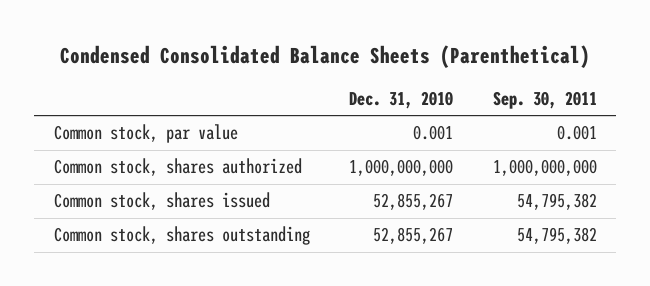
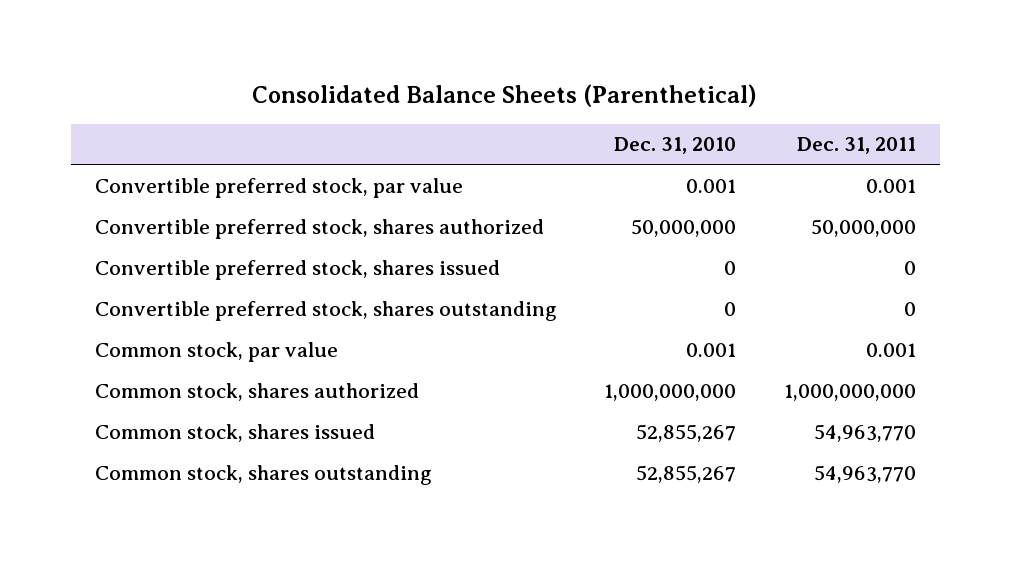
[60,44,591,68] Condensed Consolidated Balance Sheets (Parenthetical) -> [252,84,758,108] Consolidated Balance Sheets (Parenthetical)
[492,90,597,109] Sep. 30, 2011 -> none
none -> [797,137,917,155] Dec. 31, 2011
none -> [94,178,463,199] Convertible preferred stock, par value
none -> [94,219,544,240] Convertible preferred stock, shares authorized
none -> [94,260,500,281] Convertible preferred stock, shares issued
none -> [94,301,557,322] Convertible preferred stock, shares outstanding

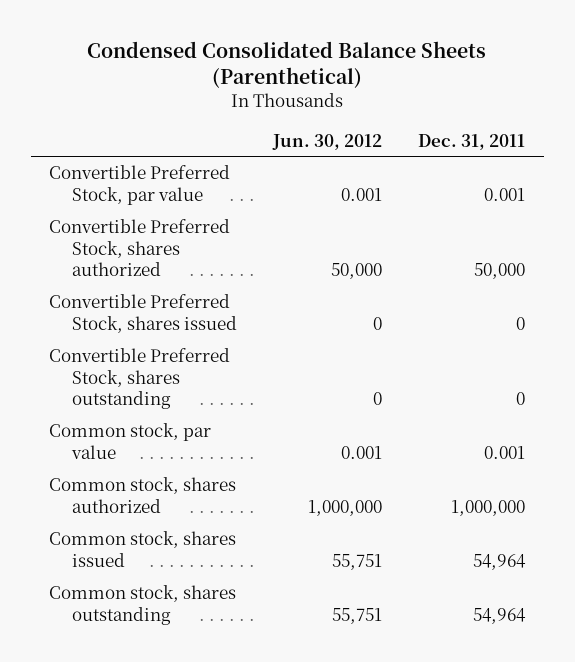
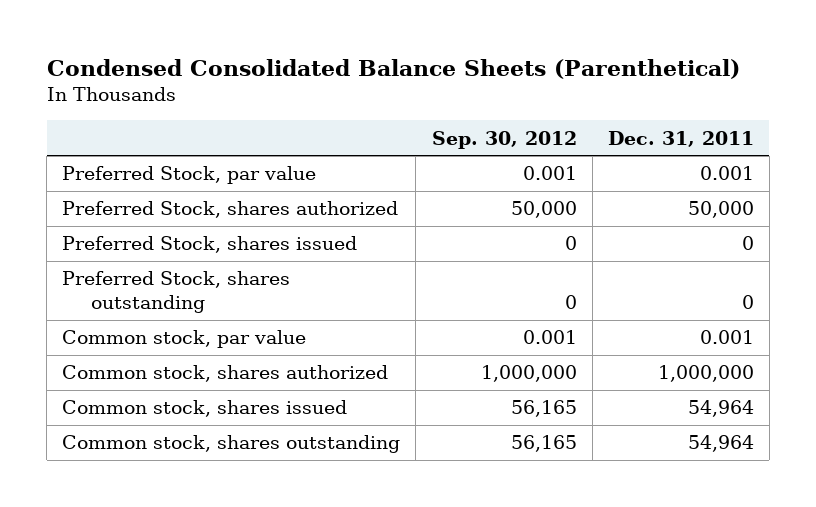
[272,133,383,150] Jun. 30, 2012 -> none
none -> [431,130,577,149] Sep. 30, 2012
[49,165,231,205] Convertible Preferred Stock, par value -> [62,166,317,185] Preferred Stock, par value
[49,219,231,277] Convertible Preferred Stock, shares authorized -> [62,201,399,219] Preferred Stock, shares authorized
[49,294,237,333] Convertible Preferred Stock, shares issued -> [62,236,358,254] Preferred Stock, shares issued
[49,348,231,410] Convertible Preferred Stock, shares outstanding -> [62,271,291,313] Preferred Stock, shares outstanding

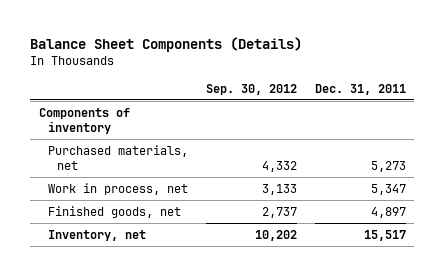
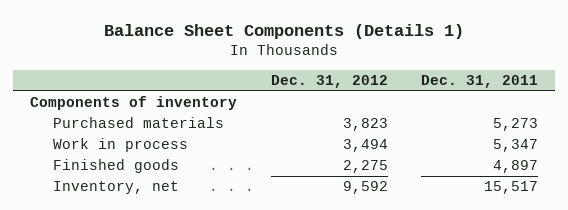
[30,36,303,52] Balance Sheet Components (Details) -> [104,23,465,39] Balance Sheet Components (Details 1)
[205,83,297,95] Sep. 30, 2012 -> none
none -> [270,75,388,89] Dec. 31, 2012
[48,144,189,171] Purchased materials, net -> [52,117,224,129] Purchased materials
[48,182,189,195] Work in process, net -> [52,138,188,153] Work in process
[48,205,182,218] Finished goods, net -> [52,159,179,174] Finished goods

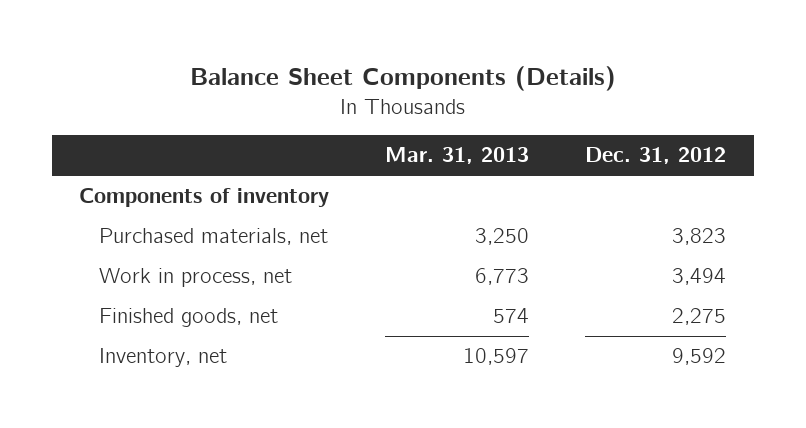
[104,23,465,39] Balance Sheet Components (Details 1) -> [189,65,616,91] Balance Sheet Components (Details)
[421,75,539,89] Dec. 31, 2011 -> none
none -> [385,147,530,165] Mar. 31, 2013
[52,117,224,129] Purchased materials -> [98,228,328,246] Purchased materials, net
[52,138,188,153] Work in process -> [98,268,292,288] Work in process, net
[52,159,179,174] Finished goods -> [98,308,278,328] Finished goods, net

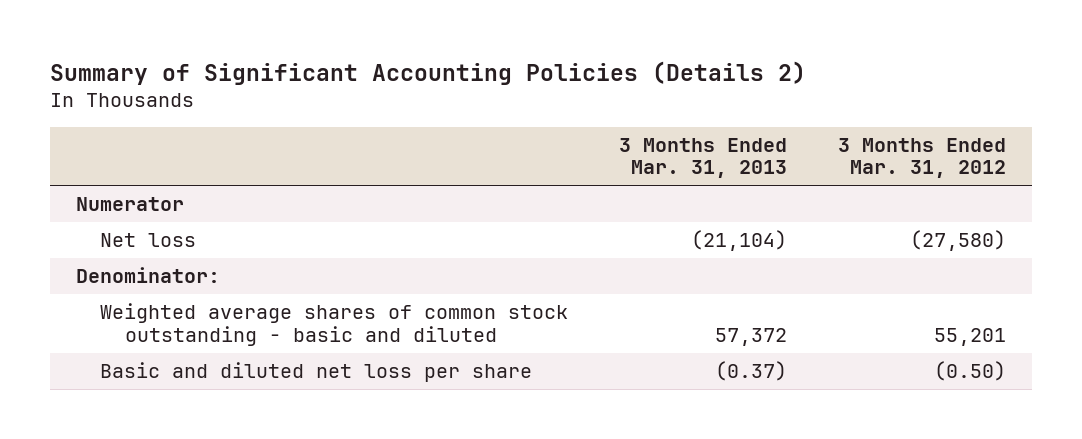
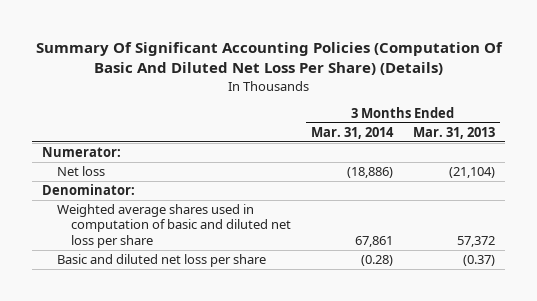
[50,60,807,85] Summary of Significant Accounting Policies (Details 2) -> [35,41,503,75] Summary Of Significant Accounting Policies (Computation Of Basic And Diluted Net Loss Per Share) (Details)
[838,137,1007,179] 3 Months Ended Mar. 31, 2012 -> none
none -> [311,126,395,139] Mar. 31, 2014
[75,196,184,211] Numerator -> [42,147,122,158] Numerator:
[100,302,569,346] Weighted average shares of common stock outstanding - basic and diluted -> [56,204,292,248] Weighted average shares used in computation of basic and diluted net loss per share

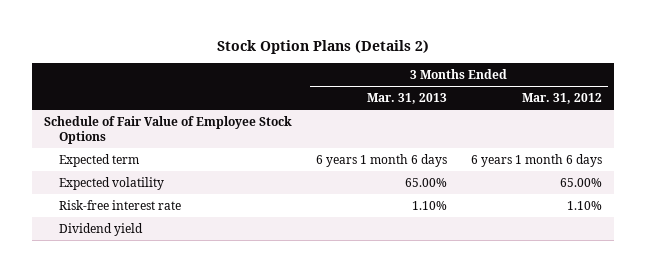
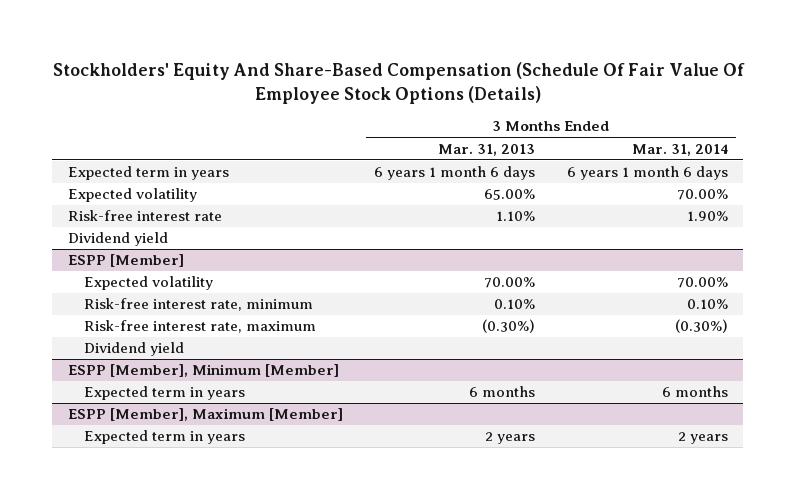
[217,40,430,55] Stock Option Plans (Details 2) -> [52,61,745,104] Stockholders' Equity And Share-Based Compensation (Schedule Of Fair Value Of Employee Stock Options (Details)
[521,92,602,104] Mar. 31, 2012 -> none
none -> [631,143,728,156] Mar. 31, 2014
[44,115,293,145] Schedule of Fair Value of Employee Stock Options -> none
[59,153,140,167] Expected term -> [67,166,229,181] Expected term in years
none -> [67,254,184,268] ESPP [Member]
none -> [83,276,213,291] Expected volatility
none -> [83,298,313,312] Risk-free interest rate, minimum
none -> [83,320,316,334] Risk-free interest rate, maximum
none -> [83,342,184,357] Dividend yield
none -> [67,364,339,378] ESPP [Member], Minimum [Member]
none -> [83,386,245,401] Expected term in years
none -> [67,408,343,422] ESPP [Member], Maximum [Member]
none -> [83,430,245,445] Expected term in years

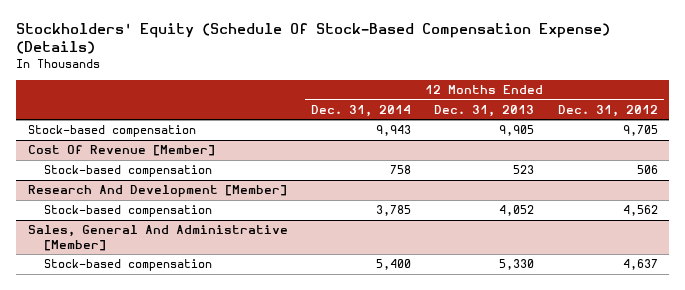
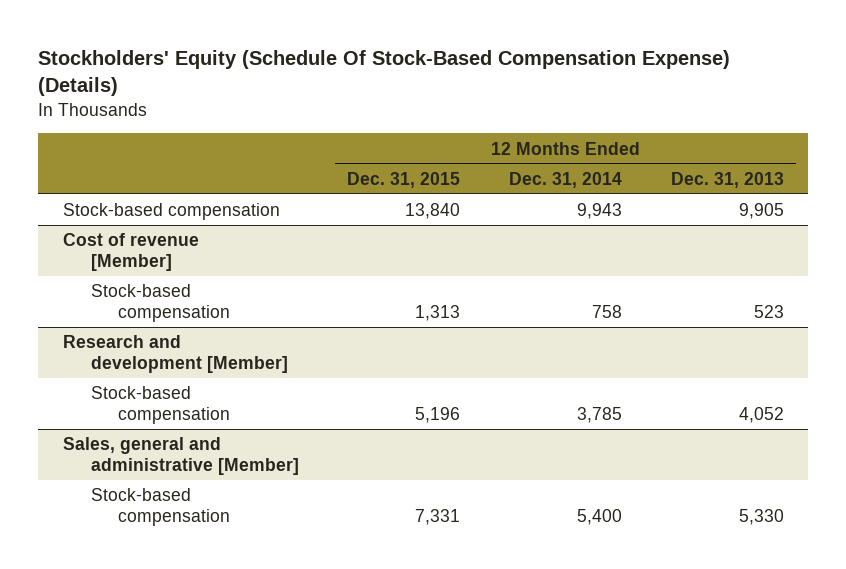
[557,105,658,118] Dec. 31, 2012 -> none
none -> [347,171,461,188] Dec. 31, 2015
[27,145,215,157] Cost Of Revenue [Member] -> [62,233,199,272] Cost of revenue [Member]
[27,185,287,198] Research And Development [Member] -> [62,335,288,374] Research and development [Member]
[27,225,288,251] Sales, General And Administrative [Member] -> [62,437,299,476] Sales, general and administrative [Member]

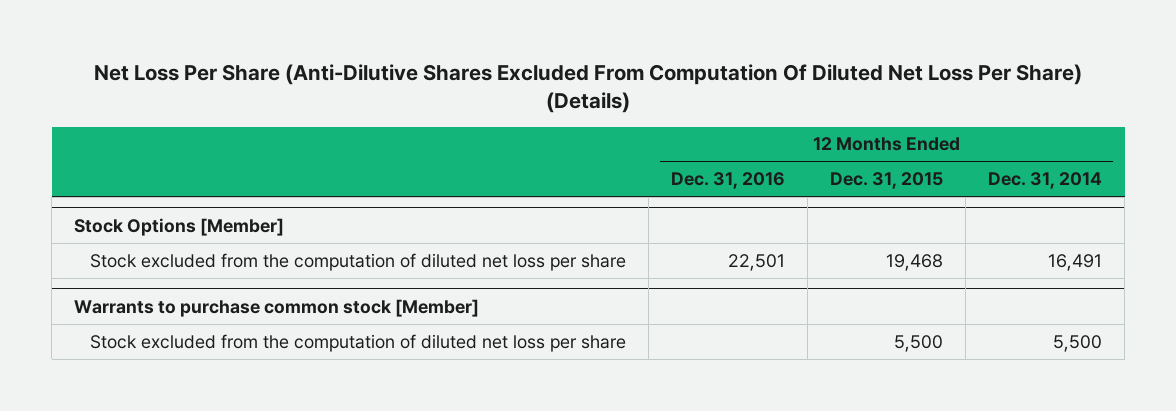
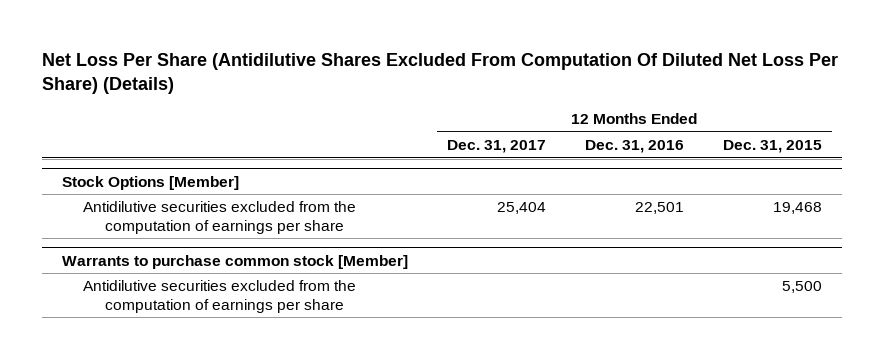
[94,64,1083,114] Net Loss Per Share (Anti-Dilutive Shares Excluded From Computation Of Diluted Net Loss Per Share) (Details) -> [42,53,839,95] Net Loss Per Share (Antidilutive Shares Excluded From Computation Of Diluted Net Loss Per Share) (Details)
[988,172,1103,190] Dec. 31, 2014 -> none
none -> [446,139,546,153] Dec. 31, 2017
[90,252,627,271] Stock excluded from the computation of diluted net loss per share -> [83,201,357,234] Antidilutive securities excluded from the computation of earnings per share
[90,333,627,352] Stock excluded from the computation of diluted net loss per share -> [83,280,357,313] Antidilutive securities excluded from the computation of earnings per share

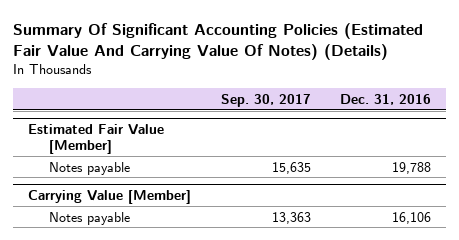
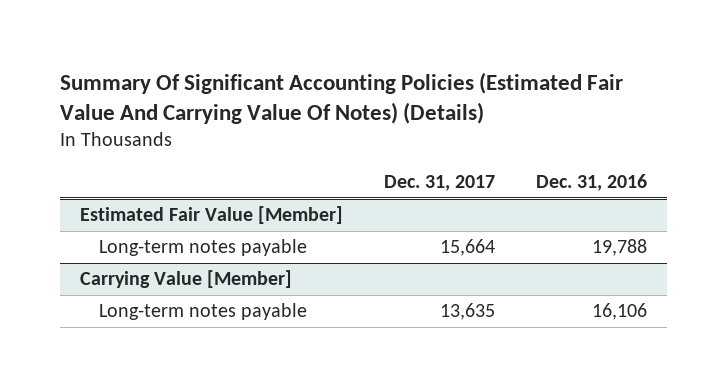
[220,93,311,107] Sep. 30, 2017 -> none
none -> [384,174,496,191] Dec. 31, 2017
[49,161,131,175] Notes payable -> [98,239,307,257] Long-term notes payable
[49,211,131,225] Notes payable -> [98,303,307,321] Long-term notes payable

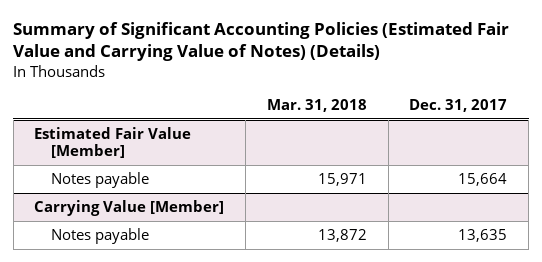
[59,72,623,125] Summary Of Significant Accounting Policies (Estimated Fair Value And Carrying Value Of Notes) (Details) -> [13,22,510,62] Summary of Significant Accounting Policies (Estimated Fair Value and Carrying Value of Notes) (Details)
[536,173,648,191] Dec. 31, 2016 -> none
none -> [266,98,367,112] Mar. 31, 2018
[98,239,307,257] Long-term notes payable -> [51,172,150,189] Notes payable
[98,303,307,321] Long-term notes payable -> [51,228,150,245] Notes payable

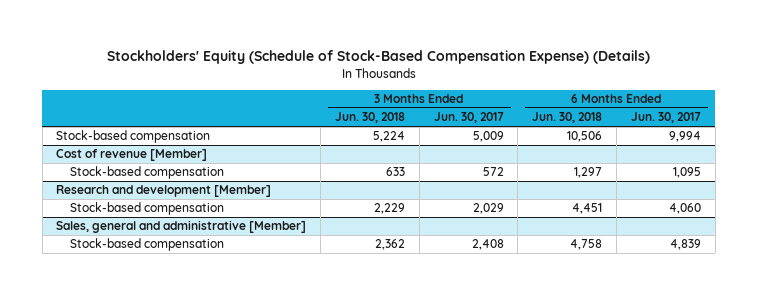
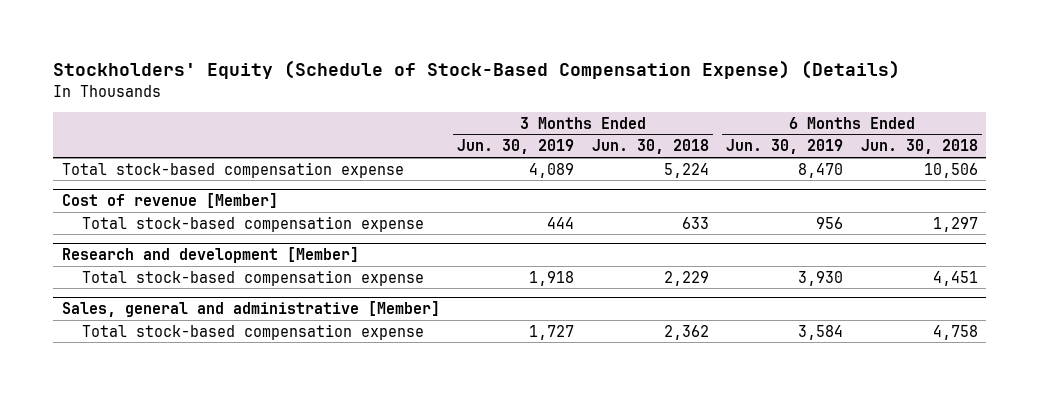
[433,112,504,124] Jun. 30, 2017 -> none
[630,112,701,124] Jun. 30, 2017 -> none
none -> [457,139,575,155] Jun. 30, 2019
none -> [726,139,844,155] Jun. 30, 2019
[56,130,211,144] Stock-based compensation -> [61,161,404,178] Total stock-based compensation expense
[70,166,225,180] Stock-based compensation -> [81,215,424,232] Total stock-based compensation expense
[70,202,225,216] Stock-based compensation -> [81,269,424,286] Total stock-based compensation expense
[70,238,225,252] Stock-based compensation -> [81,323,424,340] Total stock-based compensation expense

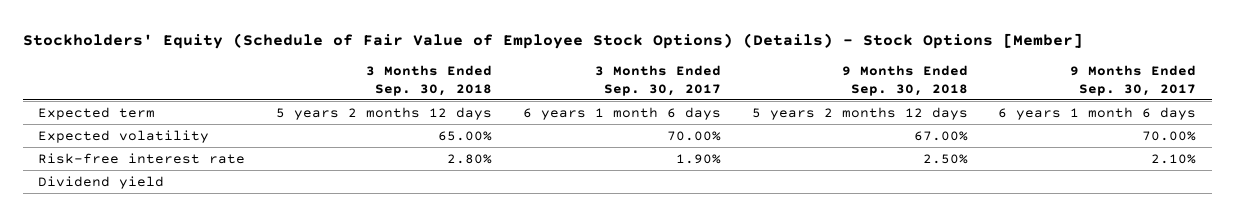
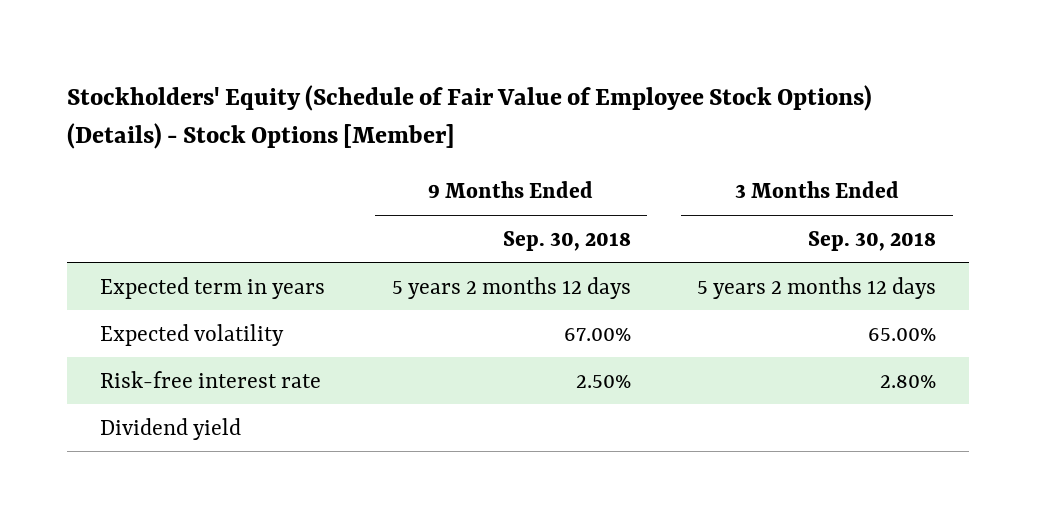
[594,65,721,96] 3 Months Ended Sep. 30, 2017 -> none
[1070,65,1197,96] 9 Months Ended Sep. 30, 2017 -> none
[38,106,156,120] Expected term -> [100,276,326,299] Expected term in years

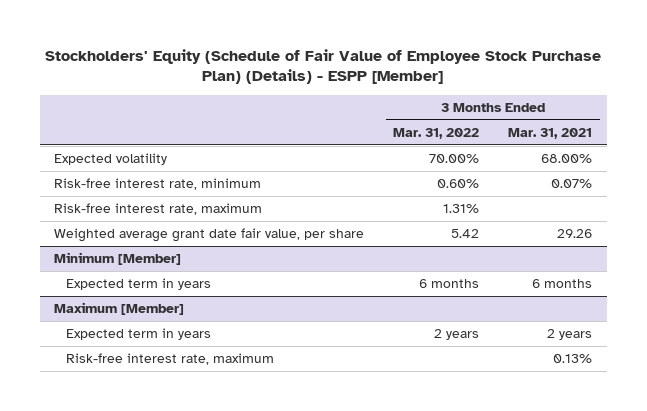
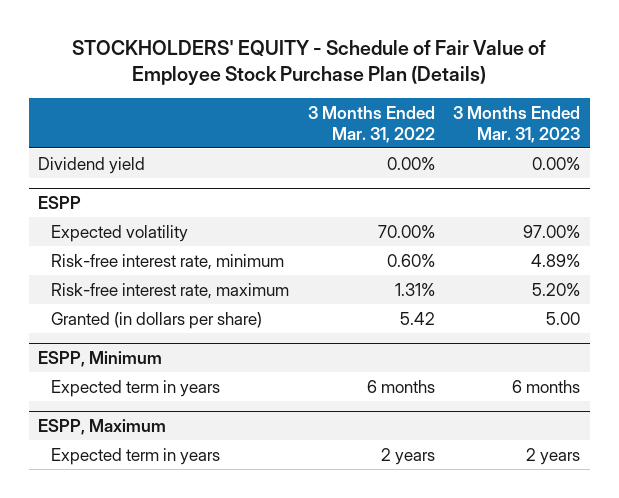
[45,48,602,85] Stockholders' Equity (Schedule of Fair Value of Employee Stock Purchase Plan) (Details) - ESPP [Member] -> [72,40,547,86] STOCKHOLDERS' EQUITY - Schedule of Fair Value of Employee Stock Purchase Plan (Details)
[508,127,593,139] Mar. 31, 2021 -> none
none -> [453,105,581,143] 3 Months Ended Mar. 31, 2023
none -> [38,156,146,174] Dividend yield
none -> [38,196,82,210] ESPP
[54,252,182,266] Minimum [Member] -> none
[54,228,365,243] Weighted average grant date fair value, per share -> [50,311,262,329] Granted (in dollars per share)
none -> [38,351,163,368] ESPP, Minimum
[54,302,185,316] Maximum [Member] -> none
none -> [38,419,167,436] ESPP, Maximum
[66,353,275,366] Risk-free interest rate, maximum -> none

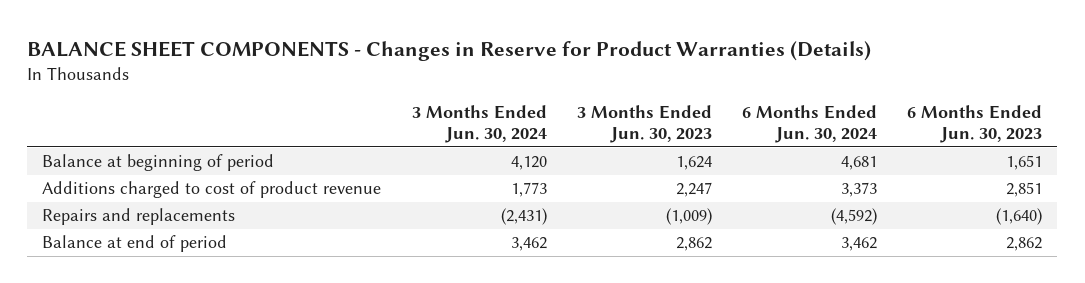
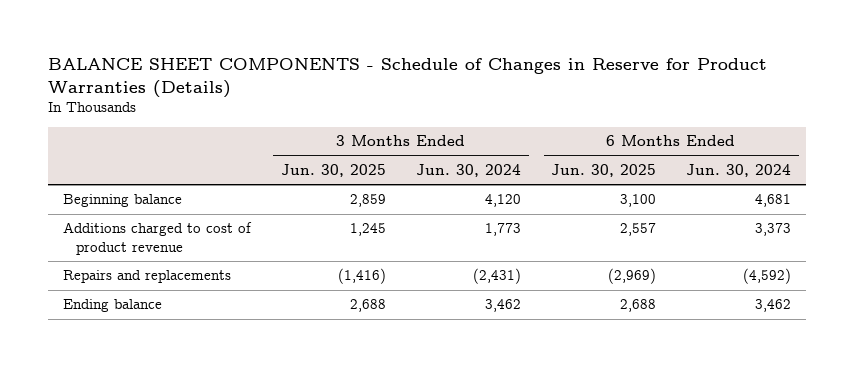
[27,40,872,61] BALANCE SHEET COMPONENTS - Changes in Reserve for Product Warranties (Details) -> [47,58,767,98] BALANCE SHEET COMPONENTS - Schedule of Changes in Reserve for Product Warranties (Details)
[576,104,712,143] 3 Months Ended Jun. 30, 2023 -> none
[907,104,1043,143] 6 Months Ended Jun. 30, 2023 -> none
none -> [280,164,386,178] Jun. 30, 2025
none -> [551,164,657,178] Jun. 30, 2025
[42,154,275,172] Balance at beginning of period -> [62,194,182,208] Beginning balance
[42,235,228,253] Balance at end of period -> [62,299,162,313] Ending balance

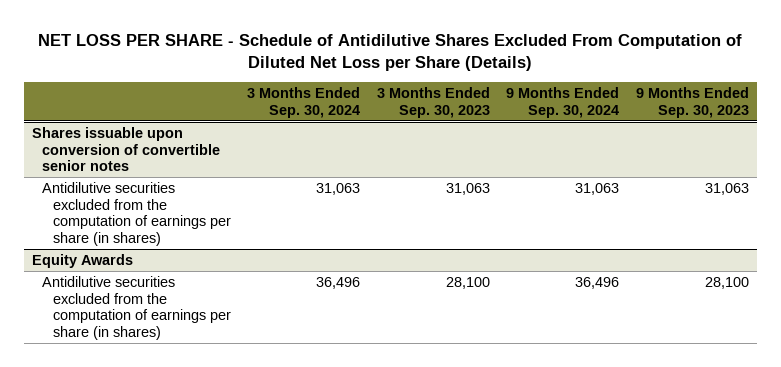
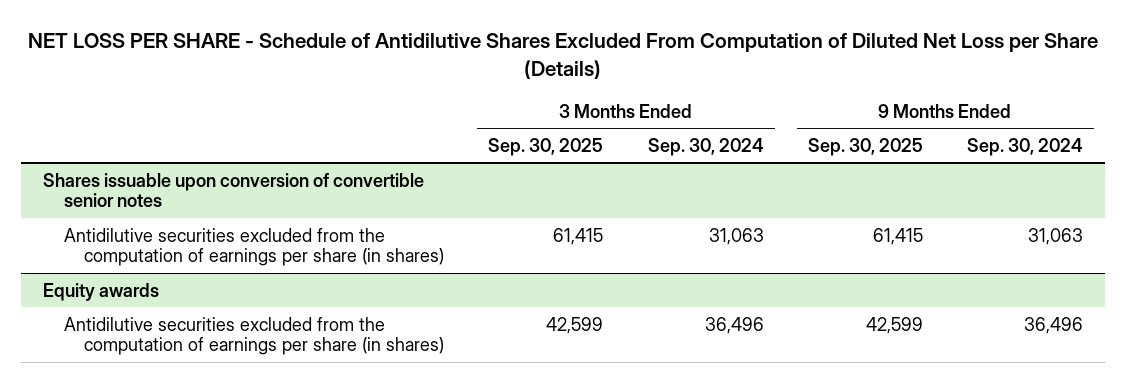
[376,87,490,118] 3 Months Ended Sep. 30, 2023 -> none
[636,87,750,118] 9 Months Ended Sep. 30, 2023 -> none
none -> [488,137,604,156] Sep. 30, 2025
none -> [807,137,923,156] Sep. 30, 2025
[31,253,133,268] Equity Awards -> [42,282,159,301] Equity awards

